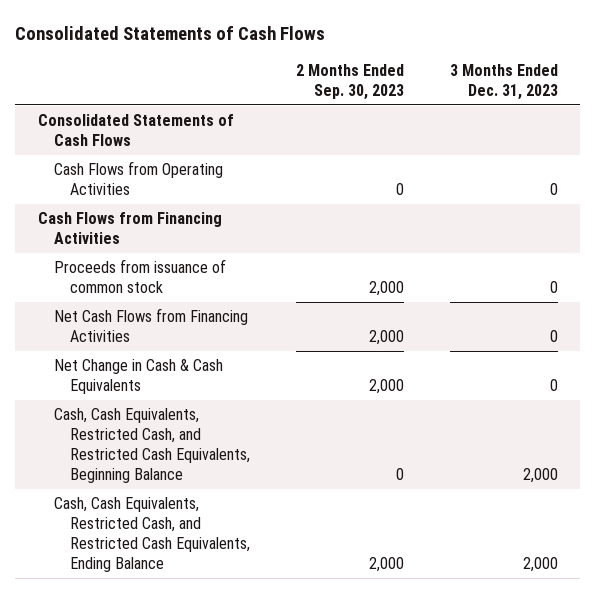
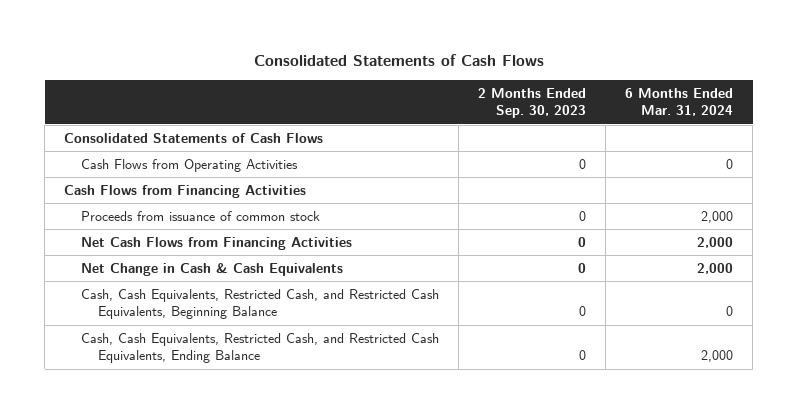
[449,64,558,101] 3 Months Ended Dec. 31, 2023 -> none
none -> [625,88,734,117] 6 Months Ended Mar. 31, 2024
[368,281,404,297] 2,000 -> [579,210,587,221] 0
[368,330,404,346] 2,000 -> [578,236,587,247] 0
[368,379,404,395] 2,000 -> [578,262,587,273] 0
[368,557,404,573] 2,000 -> [579,350,587,361] 0

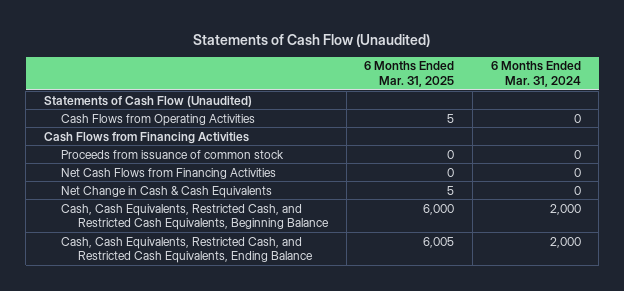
[253,54,544,67] Consolidated Statements of Cash Flows -> [193,33,431,47] Statements of Cash Flow (Unaudited)
[478,88,587,119] 2 Months Ended Sep. 30, 2023 -> none
none -> [364,61,455,87] 6 Months Ended Mar. 31, 2025
[64,132,324,143] Consolidated Statements of Cash Flows -> [43,95,252,107] Statements of Cash Flow (Unaudited)
[701,210,734,223] 2,000 -> [573,149,581,159] 0
[697,236,734,248] 2,000 -> [573,167,581,177] 0
[697,262,734,274] 2,000 -> [573,185,581,195] 0
[726,306,734,317] 0 -> [549,203,581,215] 2,000

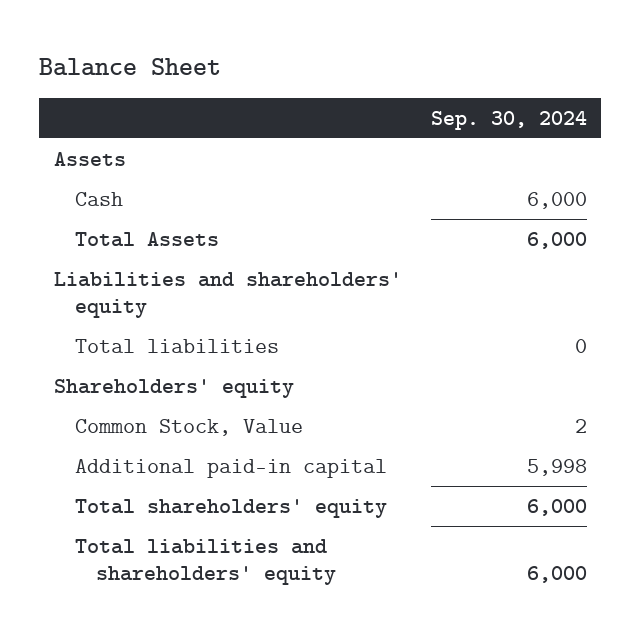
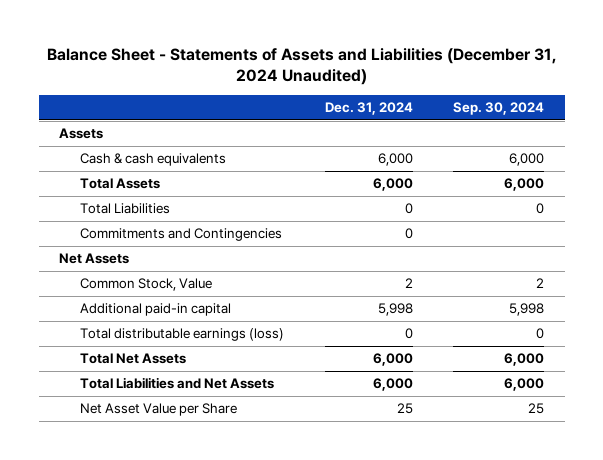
[39,58,222,77] Balance Sheet -> [46,47,557,86] Balance Sheet - Statements of Assets and Liabilities (December 31, 2024 Unaudited)
none -> [324,102,413,116] Dec. 31, 2024
[75,191,124,206] Cash -> [79,153,226,167] Cash & cash equivalents
[53,271,402,318] Liabilities and shareholders' equity -> none
[75,338,280,353] Total liabilities -> [79,203,170,215] Total Liabilities
none -> [79,228,282,242] Commitments and Contingencies
[53,378,294,398] Shareholders' equity -> [58,253,129,265] Net Assets
none -> [79,328,284,342] Total distributable earnings (loss)
[75,498,388,518] Total shareholders' equity -> [79,353,186,365] Total Net Assets
[75,538,337,585] Total liabilities and shareholders' equity -> [79,377,274,390] Total Liabilities and Net Assets
none -> [79,403,237,417] Net Asset Value per Share

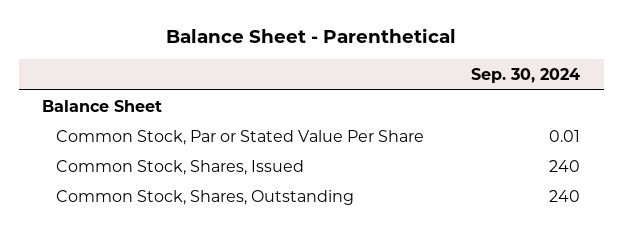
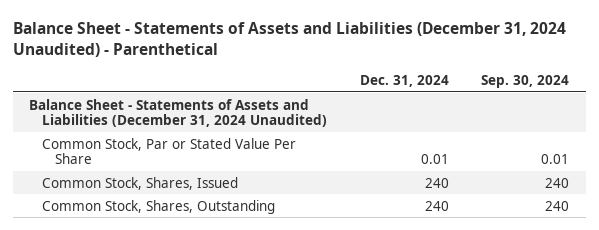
[166,28,457,44] Balance Sheet - Parenthetical -> [13,22,567,58] Balance Sheet - Statements of Assets and Liabilities (December 31, 2024 Unaudited) - Parenthetical
none -> [359,75,449,88] Dec. 31, 2024
[42,99,163,112] Balance Sheet -> [29,98,328,128] Balance Sheet - Statements of Assets and Liabilities (December 31, 2024 Unaudited)

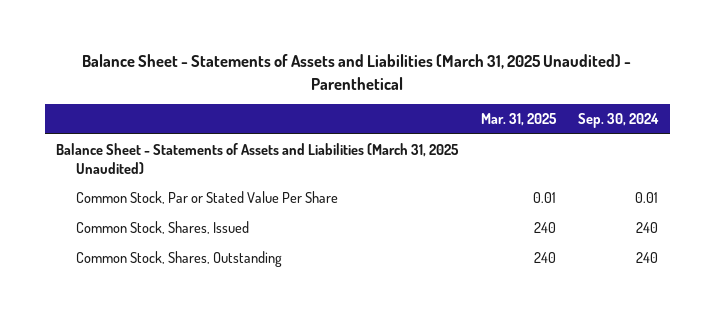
[13,22,567,58] Balance Sheet - Statements of Assets and Liabilities (December 31, 2024 Unaudited) - Parenthetical -> [82,54,632,90] Balance Sheet - Statements of Assets and Liabilities (March 31, 2025 Unaudited) - Parenthetical
[359,75,449,88] Dec. 31, 2024 -> none
none -> [480,113,557,127] Mar. 31, 2025
[29,98,328,128] Balance Sheet - Statements of Assets and Liabilities (December 31, 2024 Unaudited) -> [56,143,460,174] Balance Sheet - Statements of Assets and Liabilities (March 31, 2025 Unaudited)

